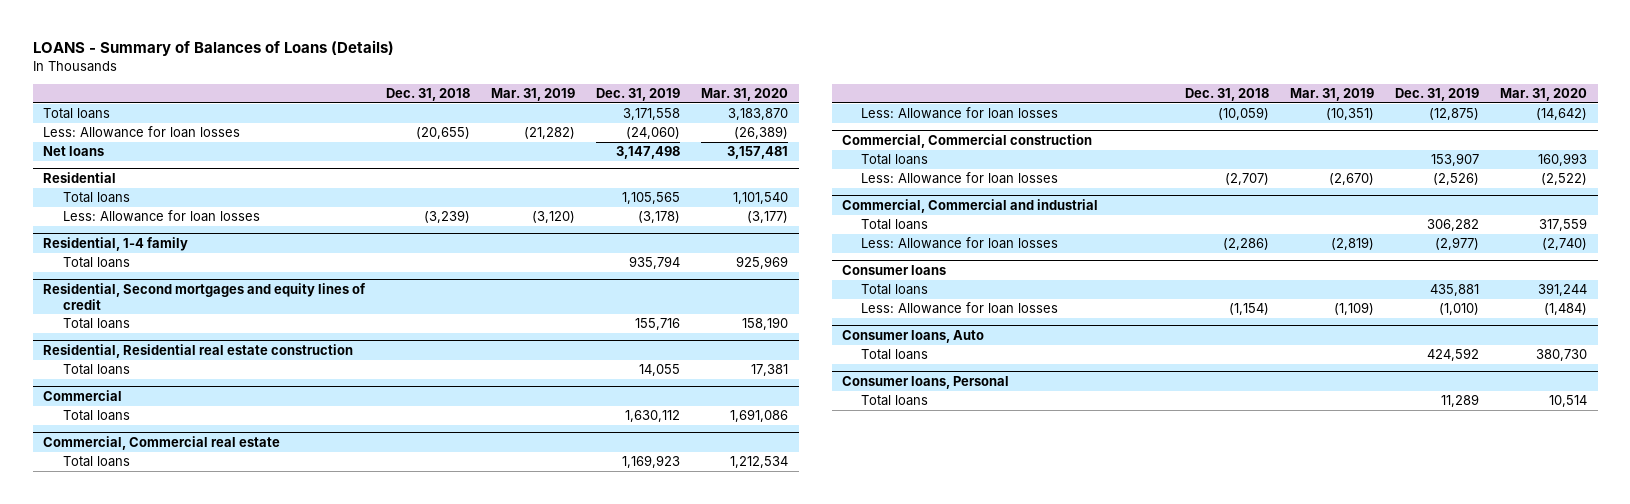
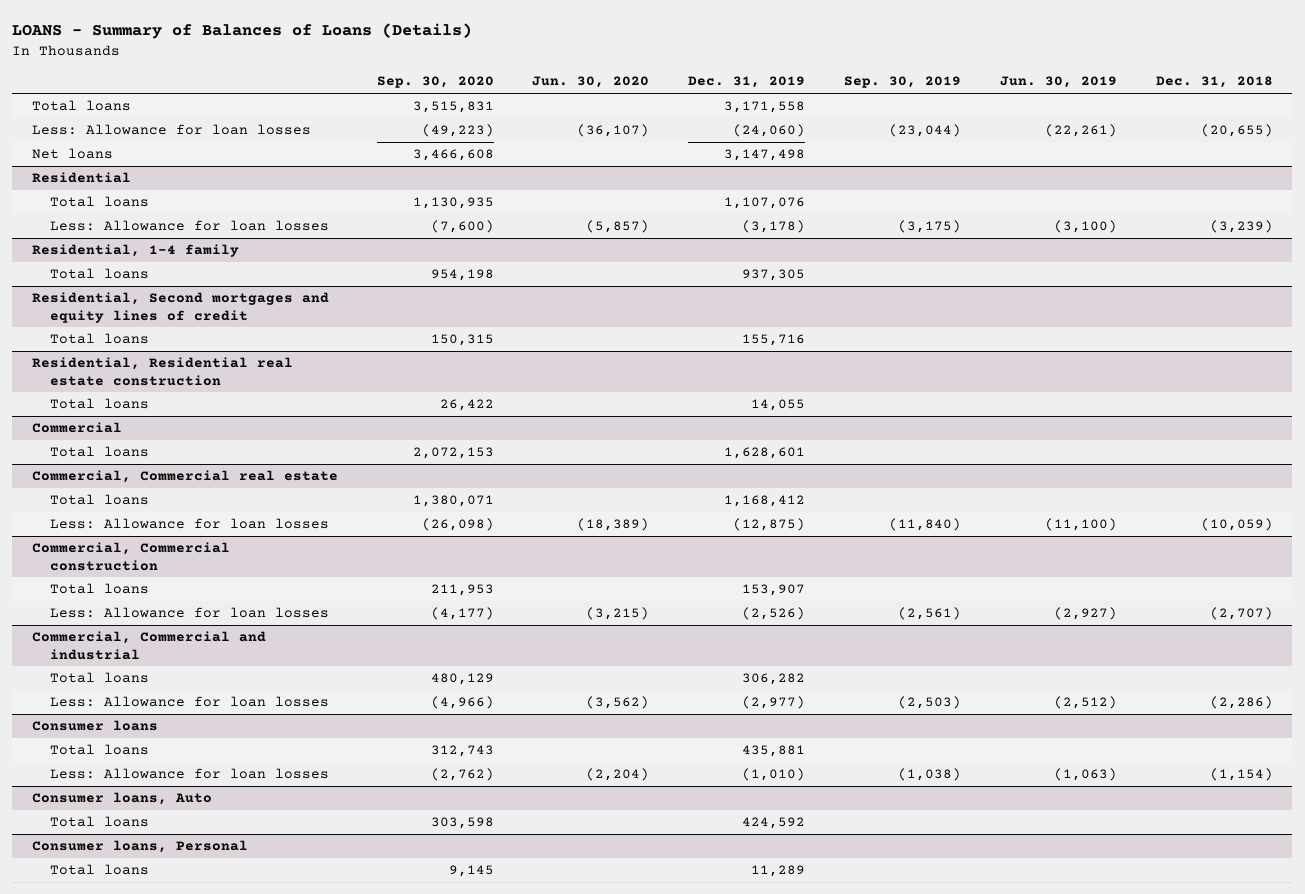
[491,88,576,102] Mar. 31, 2019 -> none
[701,88,789,102] Mar. 31, 2020 -> none
none -> [376,76,494,89] Sep. 30, 2020
none -> [532,76,650,89] Jun. 30, 2020
none -> [844,76,962,89] Sep. 30, 2019
none -> [1000,76,1118,89] Jun. 30, 2019
[622,192,681,205] 1,105,565 -> [724,197,806,210] 1,107,076
[629,256,681,270] 935,794 -> [742,269,806,282] 937,305
[625,410,681,423] 1,630,112 -> [724,447,806,460] 1,628,601
[622,455,681,469] 1,169,923 -> [724,495,806,508] 1,168,412

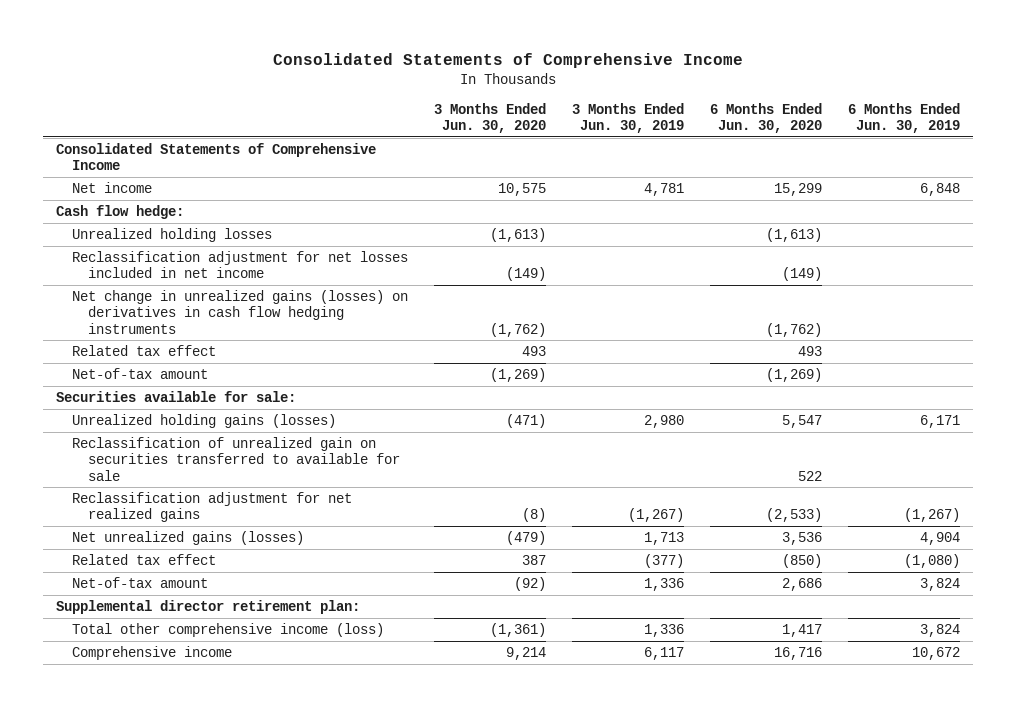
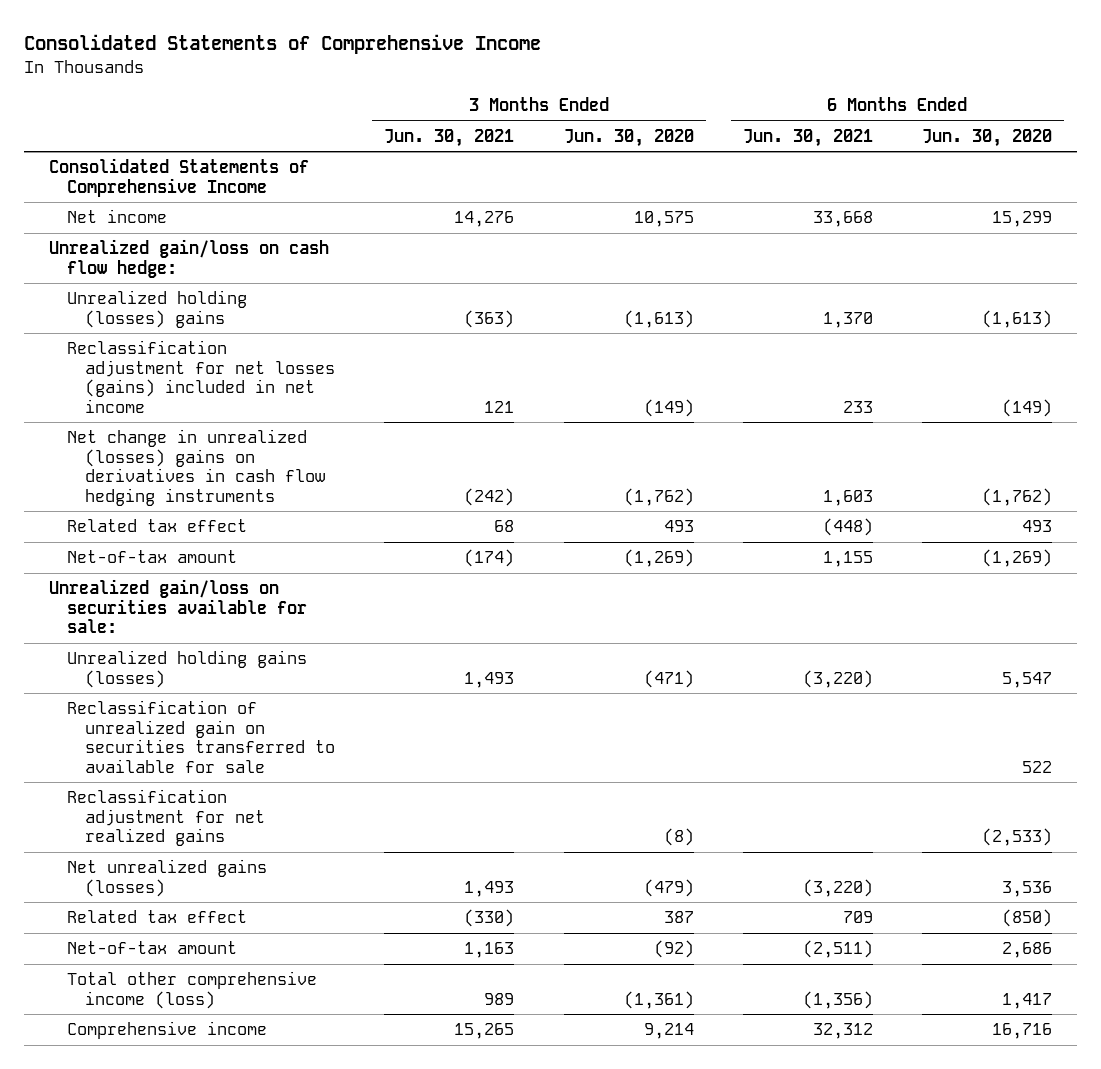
[571,102,684,134] 3 Months Ended Jun. 30, 2019 -> none
[847,102,960,134] 6 Months Ended Jun. 30, 2019 -> none
none -> [384,128,515,147] Jun. 30, 2021
none -> [742,128,873,147] Jun. 30, 2021
[56,205,185,220] Cash flow hedge: -> [49,239,330,278] Unrealized gain/loss on cash flow hedge:
[72,228,273,243] Unrealized holding losses -> [67,290,248,328] Unrealized holding (losses) gains
[72,251,409,279] Reclassification adjustment for net losses included in net income -> [67,340,336,413] Reclassification adjustment for net losses (gains) included in net income
[72,290,409,334] Net change in unrealized gains (losses) on derivatives in cash flow hedging instruments -> [67,429,326,506] Net change in unrealized (losses) gains on derivatives in cash flow hedging instruments
[56,391,297,403] Securities available for sale: -> [49,579,308,634] Unrealized gain/loss on securities available for sale:
[56,600,361,615] Supplemental director retirement plan: -> none

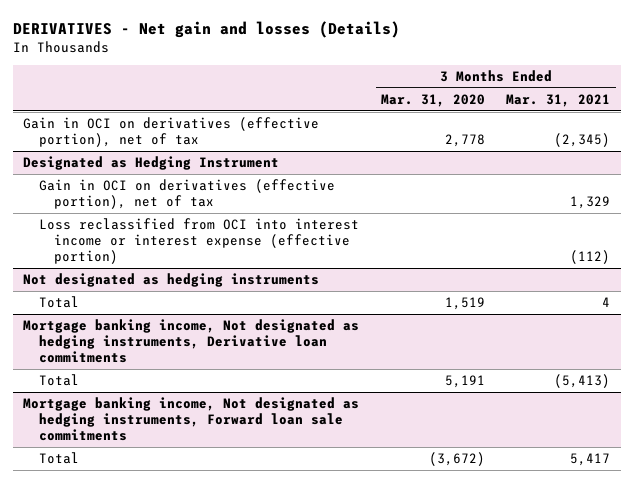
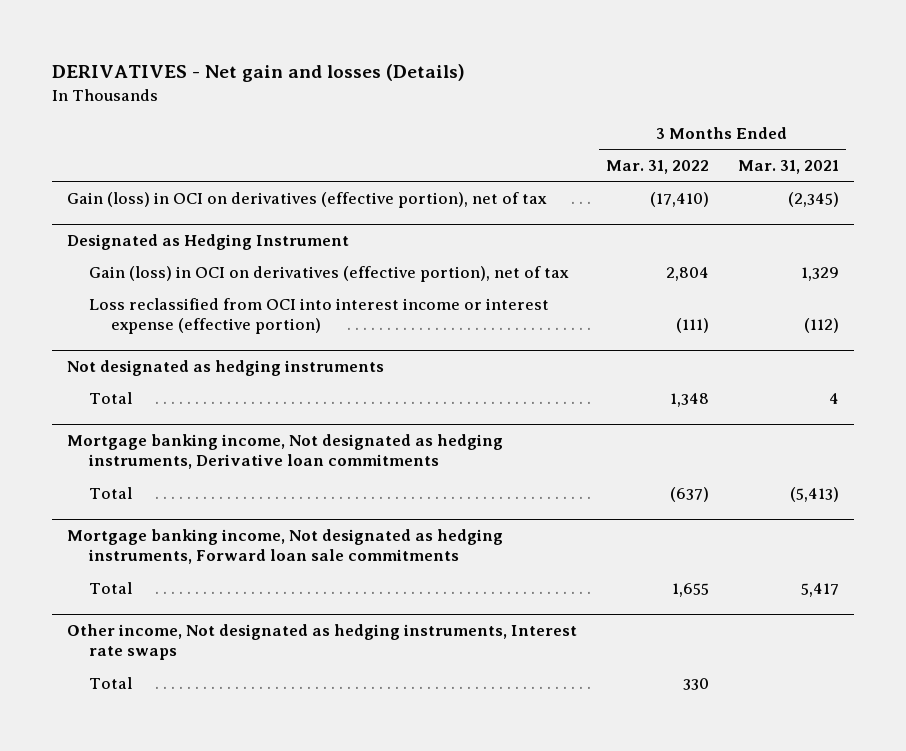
[380,94,485,108] Mar. 31, 2020 -> none
none -> [605,159,709,174] Mar. 31, 2022
[23,117,320,147] Gain in OCI on derivatives (effective portion), net of tax -> [66,191,547,208] Gain (loss) in OCI on derivatives (effective portion), net of tax
[38,179,335,209] Gain in OCI on derivatives (effective portion), net of tax -> [89,265,570,282] Gain (loss) in OCI on derivatives (effective portion), net of tax
none -> [66,623,577,661] Other income, Not designated as hedging instruments, Interest rate swaps
none -> [89,676,133,689] Total

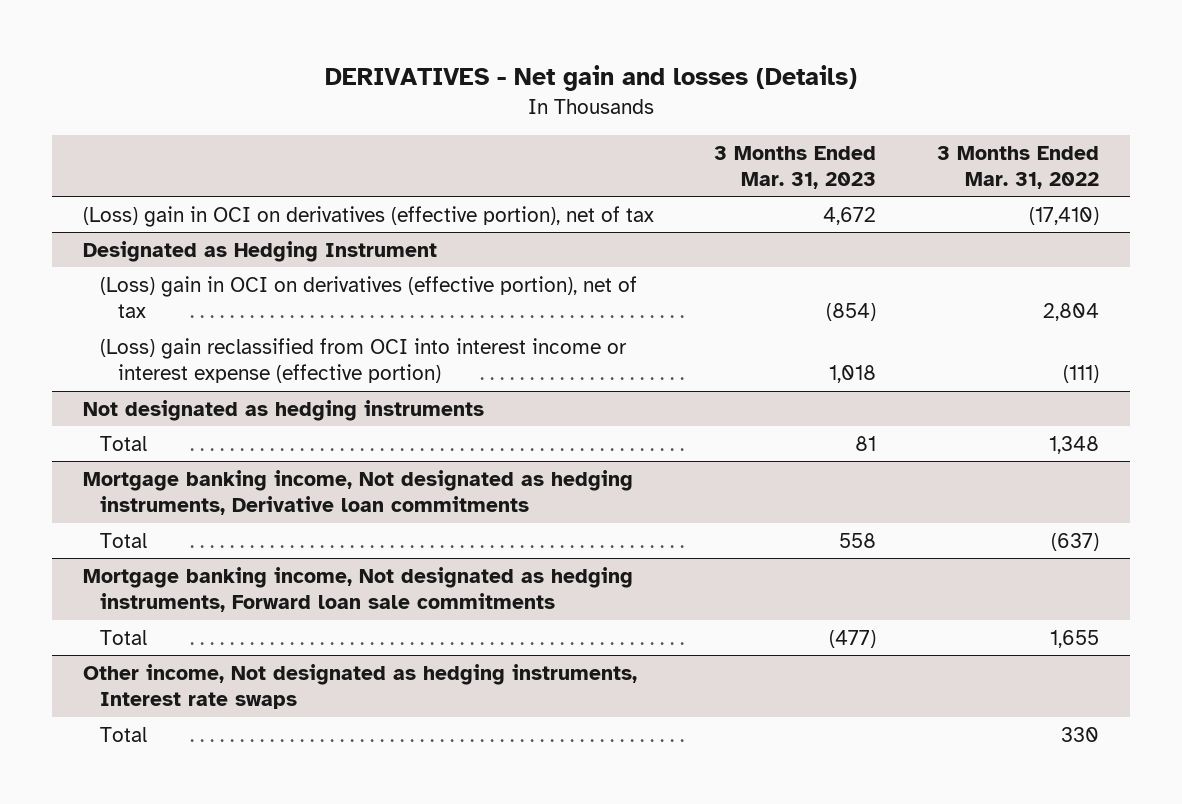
[738,159,840,174] Mar. 31, 2021 -> none
none -> [714,145,877,190] 3 Months Ended Mar. 31, 2023
[66,191,547,208] Gain (loss) in OCI on derivatives (effective portion), net of tax -> [82,205,654,227] (Loss) gain in OCI on derivatives (effective portion), net of tax
[89,265,570,282] Gain (loss) in OCI on derivatives (effective portion), net of tax -> [100,275,638,319] (Loss) gain in OCI on derivatives (effective portion), net of tax
[89,297,550,335] Loss reclassified from OCI into interest income or interest expense (effective portion) -> [100,337,628,384] (Loss) gain reclassified from OCI into interest income or interest expense (effective portion)

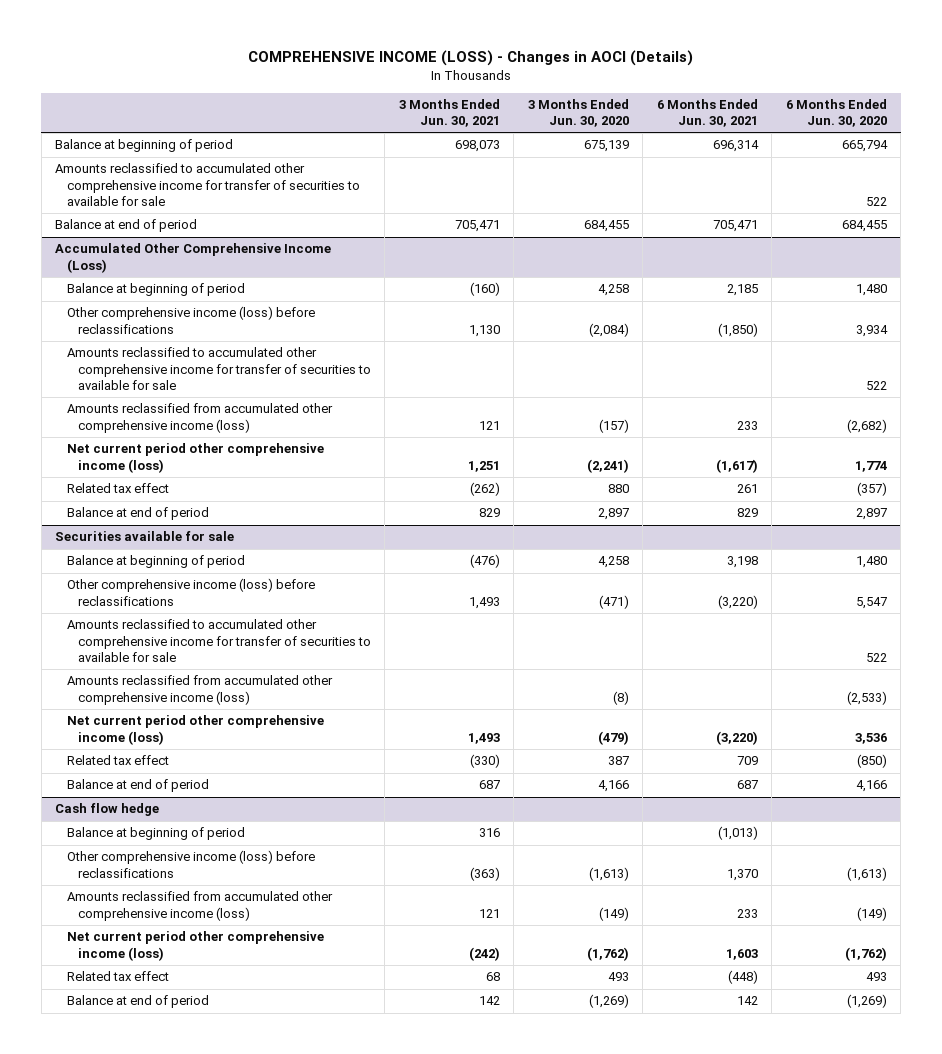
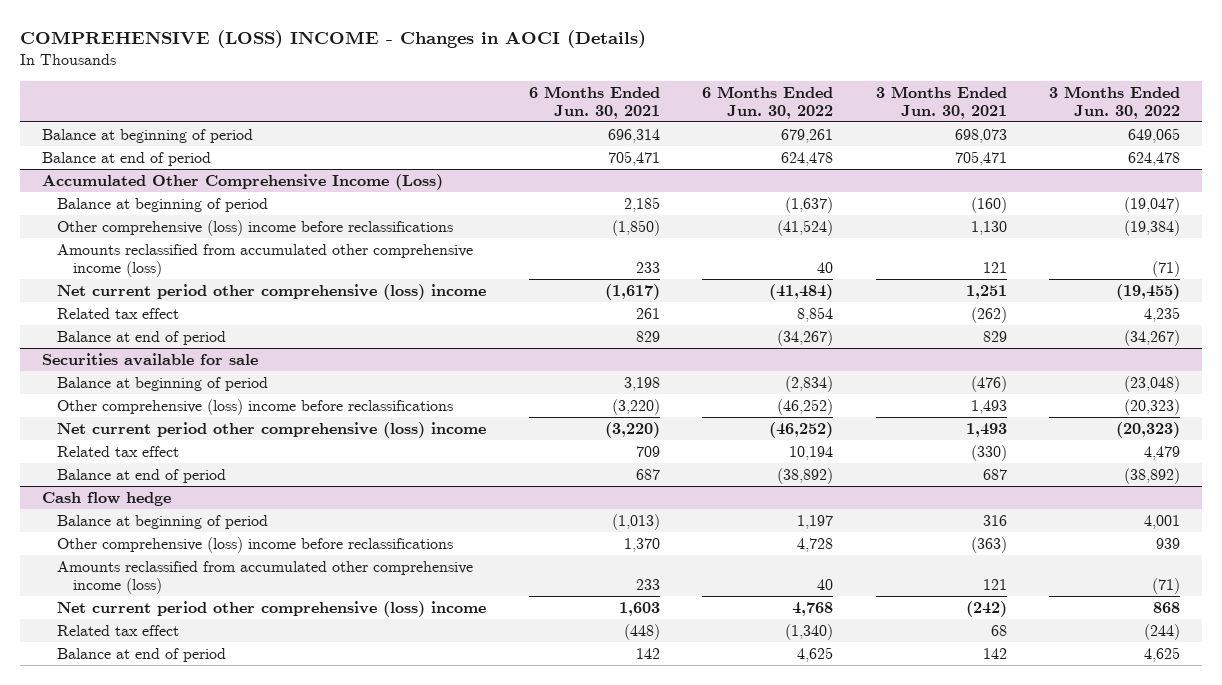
[248,49,694,66] COMPREHENSIVE INCOME (LOSS) - Changes in AOCI (Details) -> [20,30,647,49] COMPREHENSIVE (LOSS) INCOME - Changes in AOCI (Details)
[527,99,629,128] 3 Months Ended Jun. 30, 2020 -> none
[785,99,887,128] 6 Months Ended Jun. 30, 2020 -> none
none -> [702,85,834,119] 6 Months Ended Jun. 30, 2022
none -> [1049,85,1181,119] 3 Months Ended Jun. 30, 2022
[55,163,360,206] Amounts reclassified to accumulated other comprehensive income for transfer of securities to available for sale -> none
[66,347,371,390] Amounts reclassified to accumulated other comprehensive income for transfer of securities to available for sale -> none
[66,306,315,334] Other comprehensive income (loss) before reclassifications -> [57,219,454,236] Other comprehensive (loss) income before reclassifications
[66,443,324,473] Net current period other comprehensive income (loss) -> [57,283,487,300] Net current period other comprehensive (loss) income
[66,619,371,662] Amounts reclassified to accumulated other comprehensive income for transfer of securities to available for sale -> none
[66,675,333,705] Amounts reclassified from accumulated other comprehensive income (loss) -> none
[66,578,315,606] Other comprehensive income (loss) before reclassifications -> [57,398,454,415] Other comprehensive (loss) income before reclassifications
[66,715,324,745] Net current period other comprehensive income (loss) -> [57,421,487,438] Net current period other comprehensive (loss) income
[66,850,315,878] Other comprehensive income (loss) before reclassifications -> [57,536,454,553] Other comprehensive (loss) income before reclassifications
[66,931,324,961] Net current period other comprehensive income (loss) -> [57,600,487,617] Net current period other comprehensive (loss) income

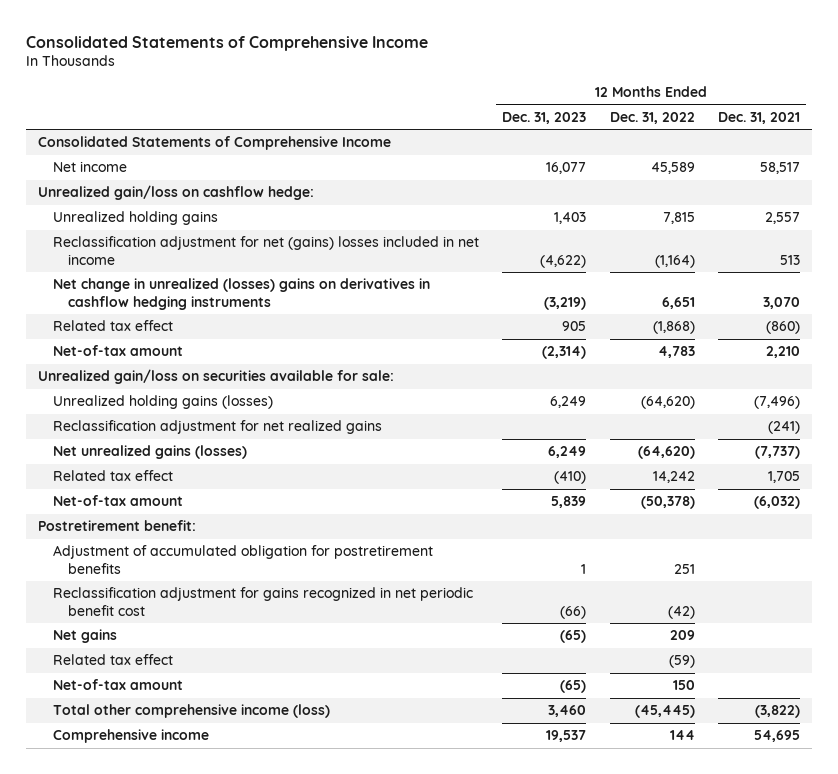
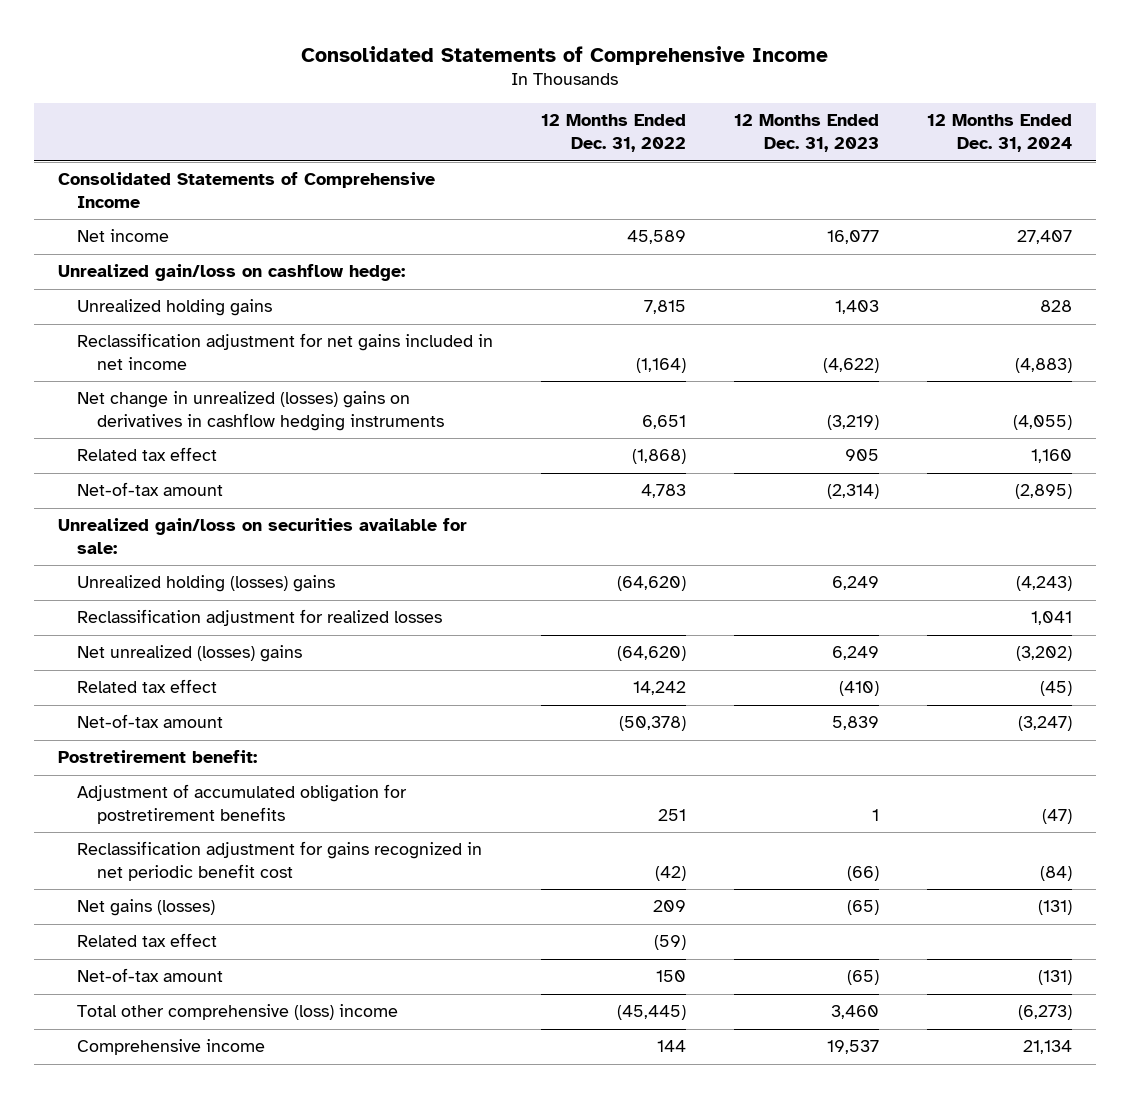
[718,112,801,125] Dec. 31, 2021 -> none
none -> [926,114,1072,153] 12 Months Ended Dec. 31, 2024
[52,236,479,265] Reclassification adjustment for net (gains) losses included in net income -> [77,333,494,371] Reclassification adjustment for net gains included in net income
[52,395,273,410] Unrealized holding gains (losses) -> [77,575,336,593] Unrealized holding (losses) gains
[52,420,382,435] Reclassification adjustment for net realized gains -> [77,609,443,627] Reclassification adjustment for realized losses
[52,445,247,460] Net unrealized gains (losses) -> [77,645,303,663] Net unrealized (losses) gains
[52,629,117,644] Net gains -> [77,899,216,917] Net gains (losses)
[52,704,330,719] Total other comprehensive income (loss) -> [77,1004,399,1021] Total other comprehensive (loss) income

